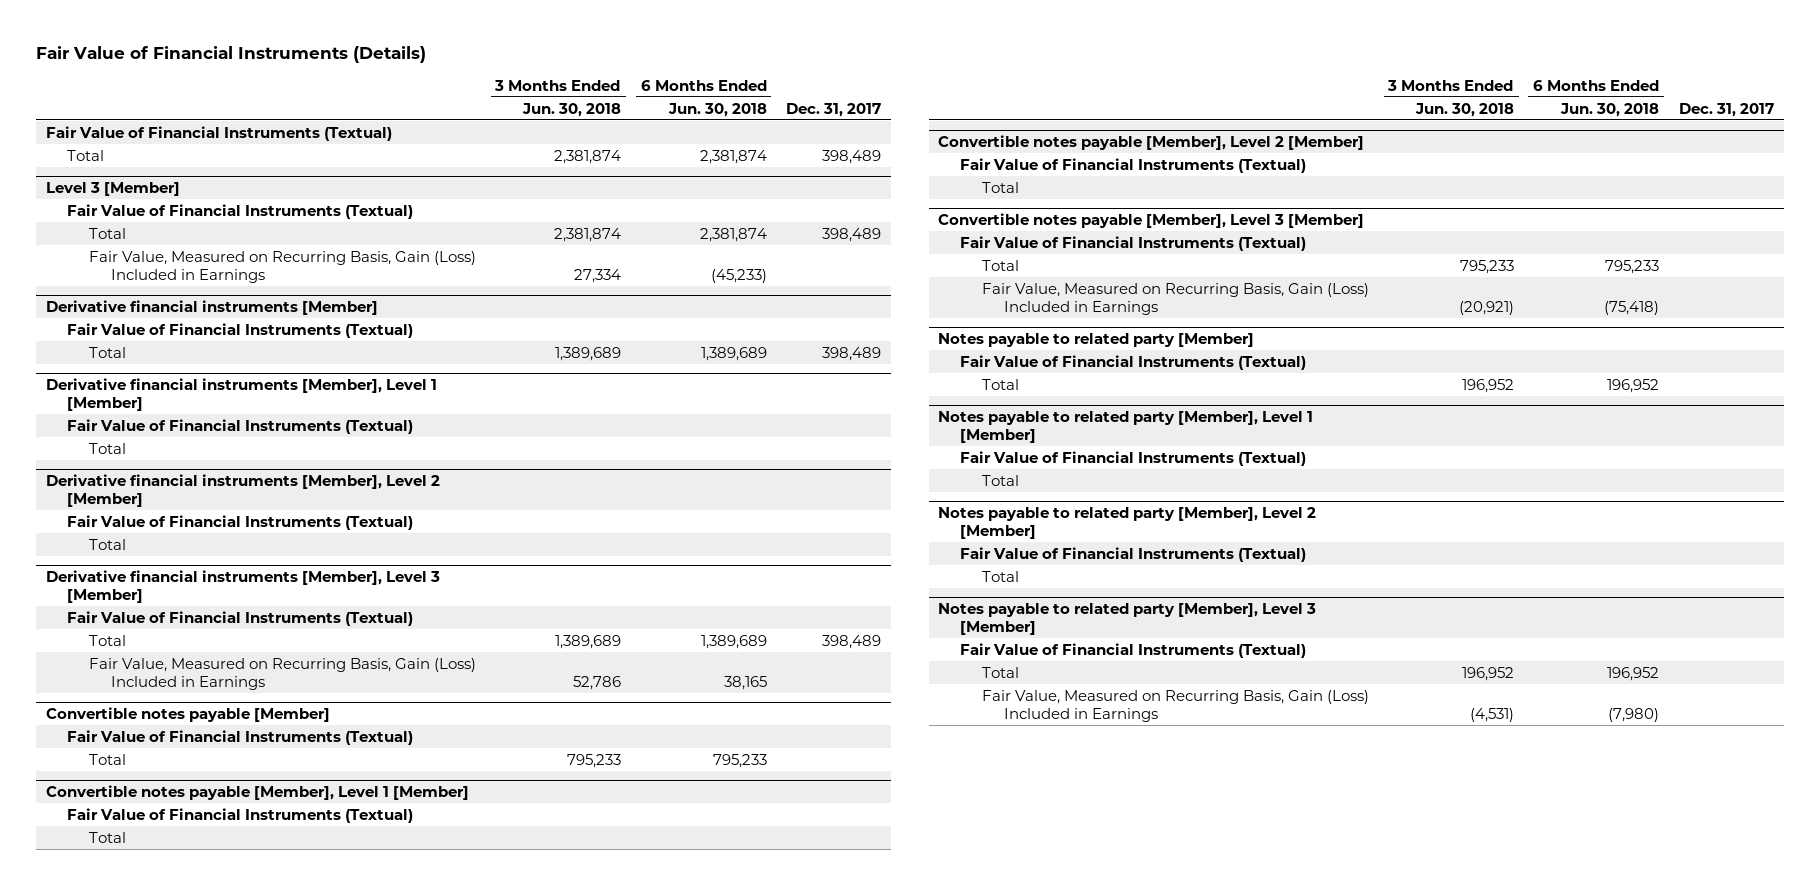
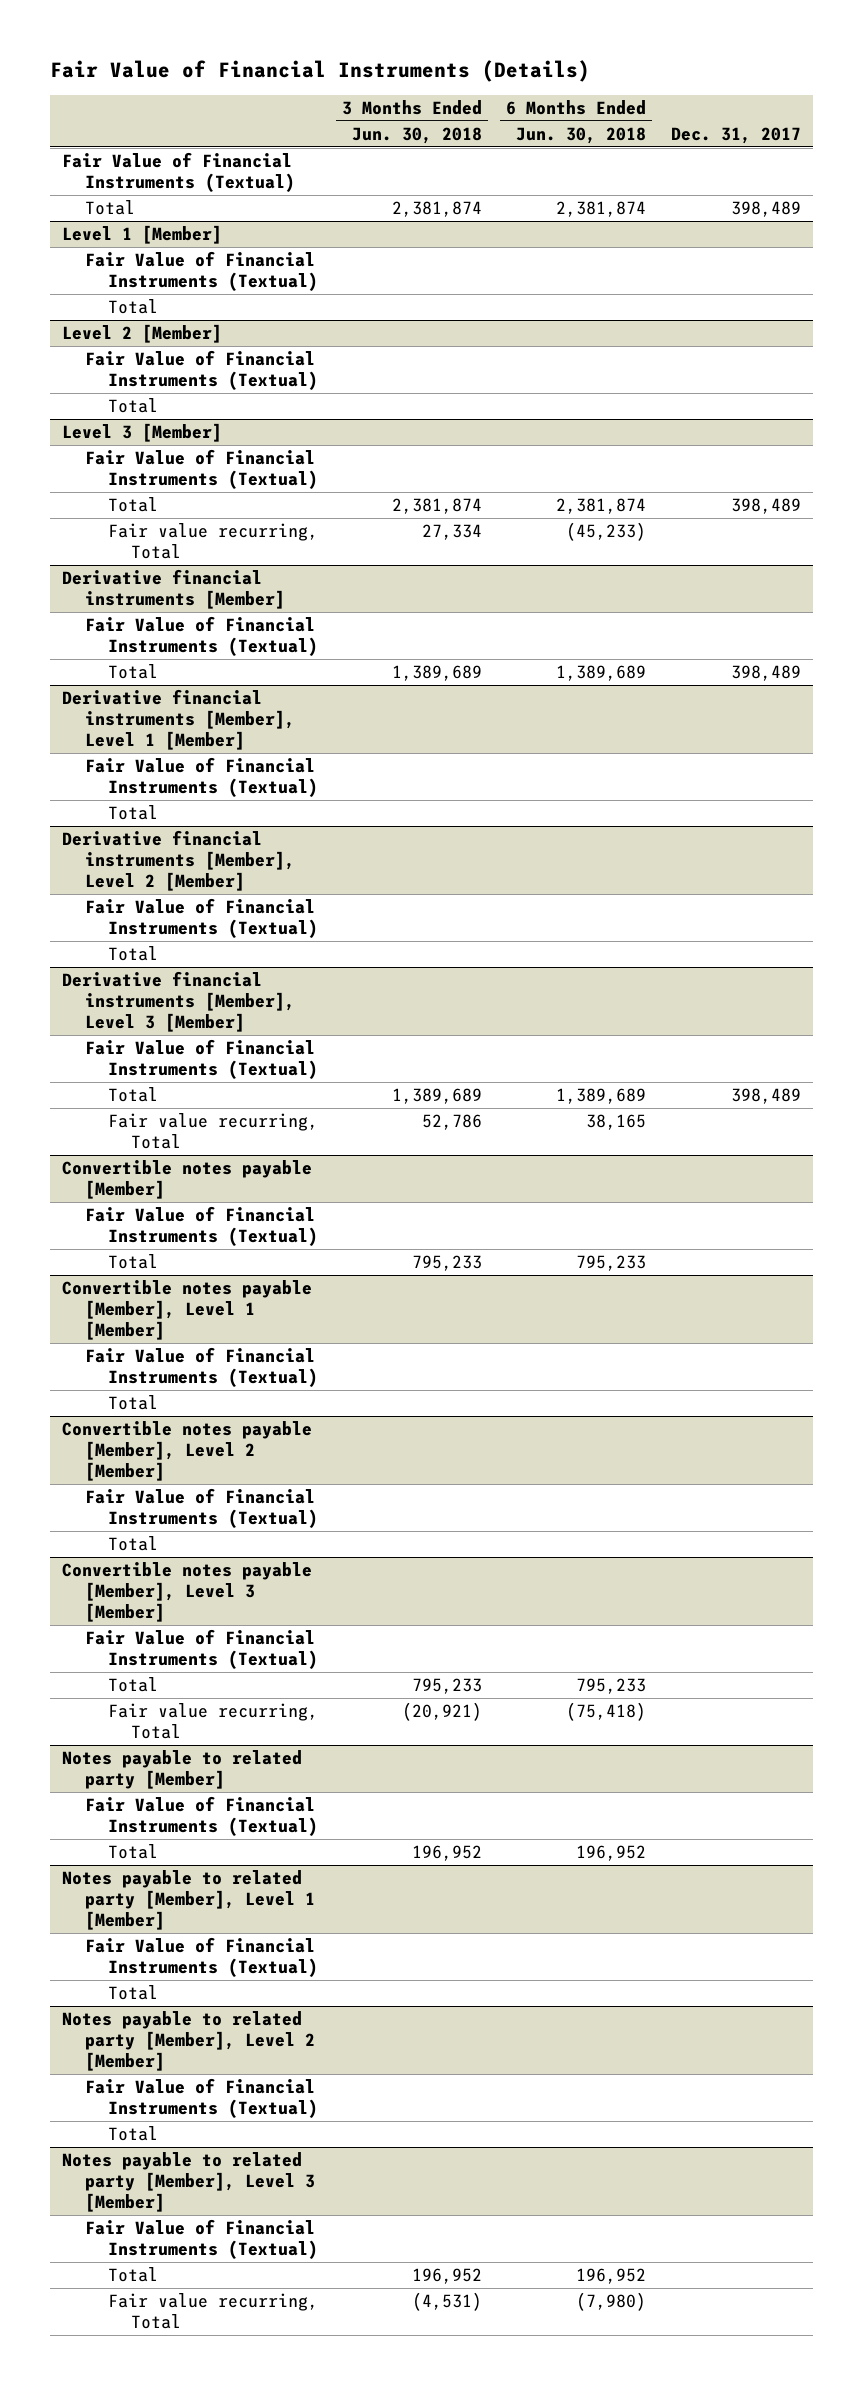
none -> [62,225,223,245] Level 1 [Member]
none -> [85,251,319,292] Fair Value of Financial Instruments (Textual)
none -> [108,299,159,315] Total
none -> [62,324,223,344] Level 2 [Member]
none -> [85,350,319,391] Fair Value of Financial Instruments (Textual)
none -> [108,398,159,414] Total
[89,250,477,283] Fair Value, Measured on Recurring Basis, Gain (Loss) Included in Earnings -> [108,523,319,560] Fair value recurring, Total
[89,657,477,690] Fair Value, Measured on Recurring Basis, Gain (Loss) Included in Earnings -> [108,1113,319,1150] Fair value recurring, Total
[981,282,1369,315] Fair Value, Measured on Recurring Basis, Gain (Loss) Included in Earnings -> [108,1703,319,1740] Fair value recurring, Total
[981,689,1369,722] Fair Value, Measured on Recurring Basis, Gain (Loss) Included in Earnings -> [108,2293,319,2330] Fair value recurring, Total

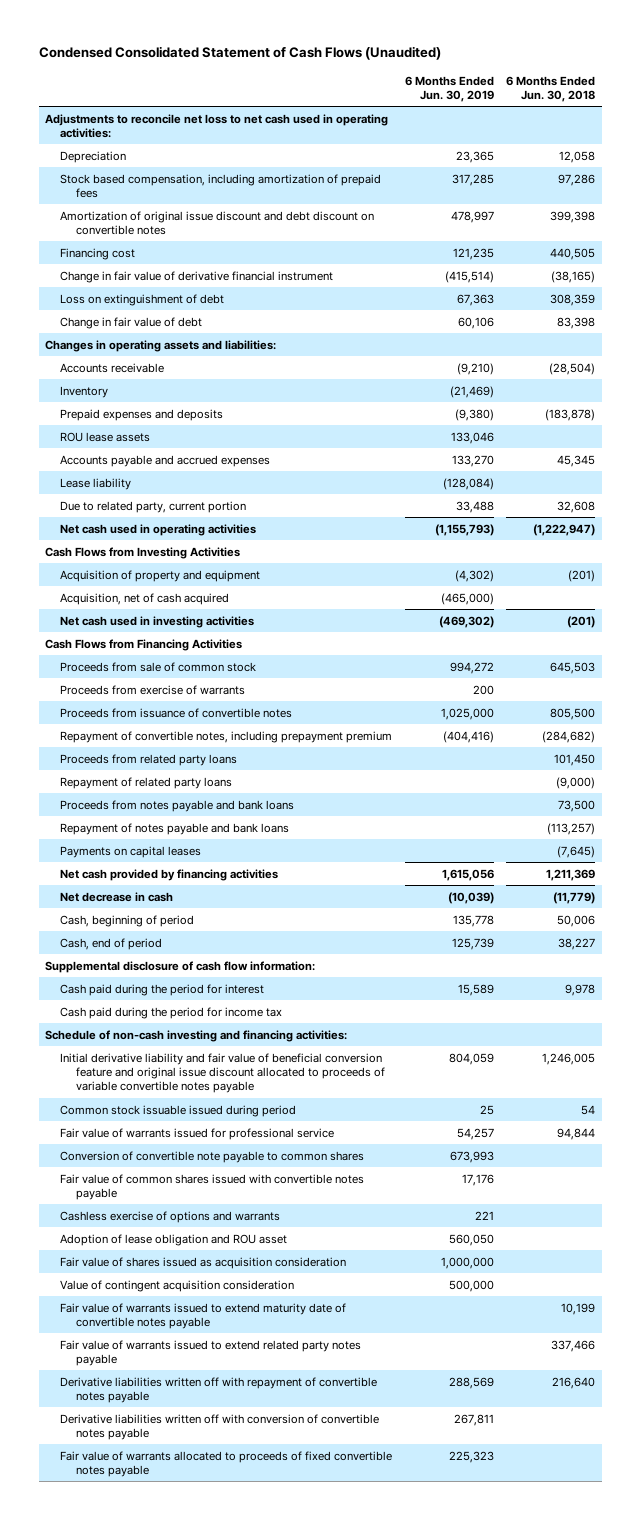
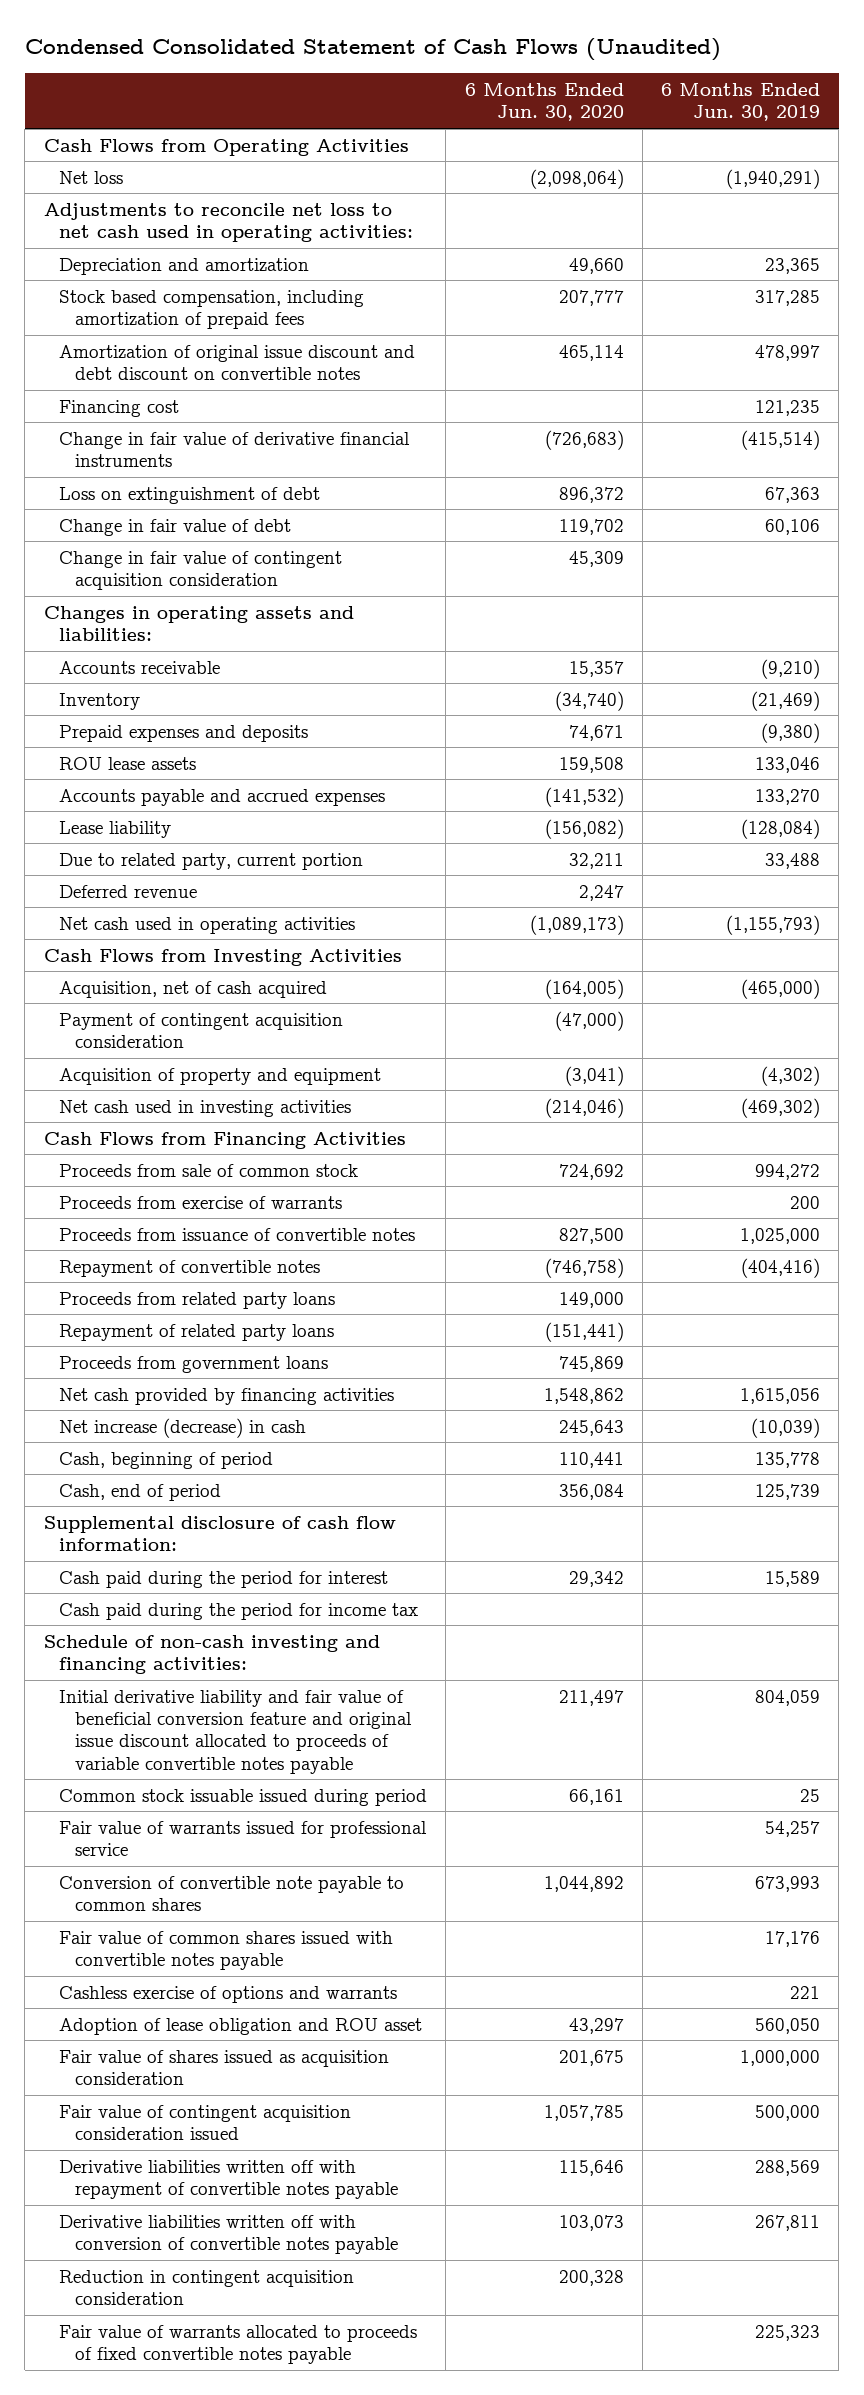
[506,75,596,102] 6 Months Ended Jun. 30, 2018 -> none
none -> [464,83,624,122] 6 Months Ended Jun. 30, 2020
none -> [43,138,409,156] Cash Flows from Operating Activities
none -> [59,170,124,184] Net loss
[60,150,127,163] Depreciation -> [59,257,310,275] Depreciation and amortization
[60,270,334,283] Change in fair value of derivative financial instrument -> [59,431,411,468] Change in fair value of derivative financial instruments
none -> [59,550,343,591] Change in fair value of contingent acquisition consideration
none -> [59,884,198,898] Deferred revenue
none -> [59,1012,344,1049] Payment of contingent acquisition consideration
[60,569,261,582] Acquisition of property and equipment -> [59,1067,382,1085] Acquisition of property and equipment
[60,730,393,743] Repayment of convertible notes, including prepayment premium -> [59,1259,321,1277] Repayment of convertible notes
[60,799,295,812] Proceeds from notes payable and bank loans -> none
[60,822,290,835] Repayment of notes payable and bank loans -> none
[60,845,202,858] Payments on capital leases -> none
none -> [59,1355,329,1373] Proceeds from government loans
[60,891,174,902] Net decrease in cash -> [59,1417,307,1438] Net increase (decrease) in cash
[60,1302,347,1329] Fair value of warrants issued to extend maturity date of convertible notes payable -> none
[60,1339,362,1366] Fair value of warrants issued to extend related party notes payable -> none
[60,1279,295,1292] Value of contingent acquisition consideration -> [59,2104,352,2141] Fair value of contingent acquisition consideration issued
none -> [59,2269,355,2306] Reduction in contingent acquisition consideration

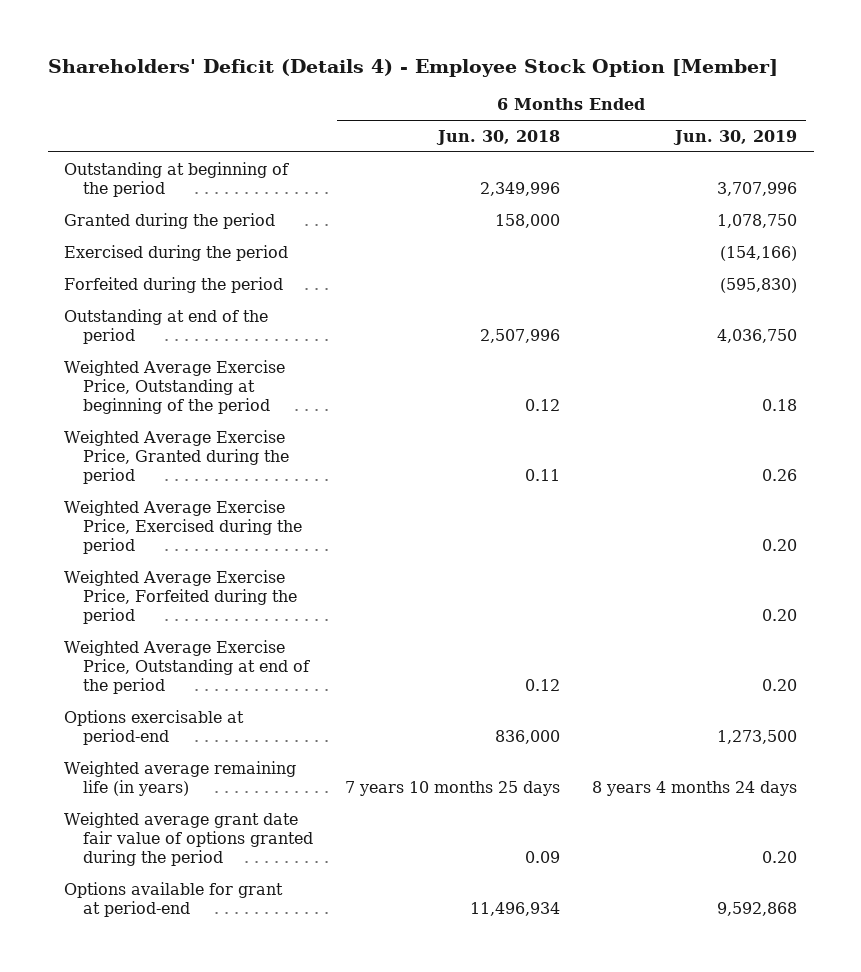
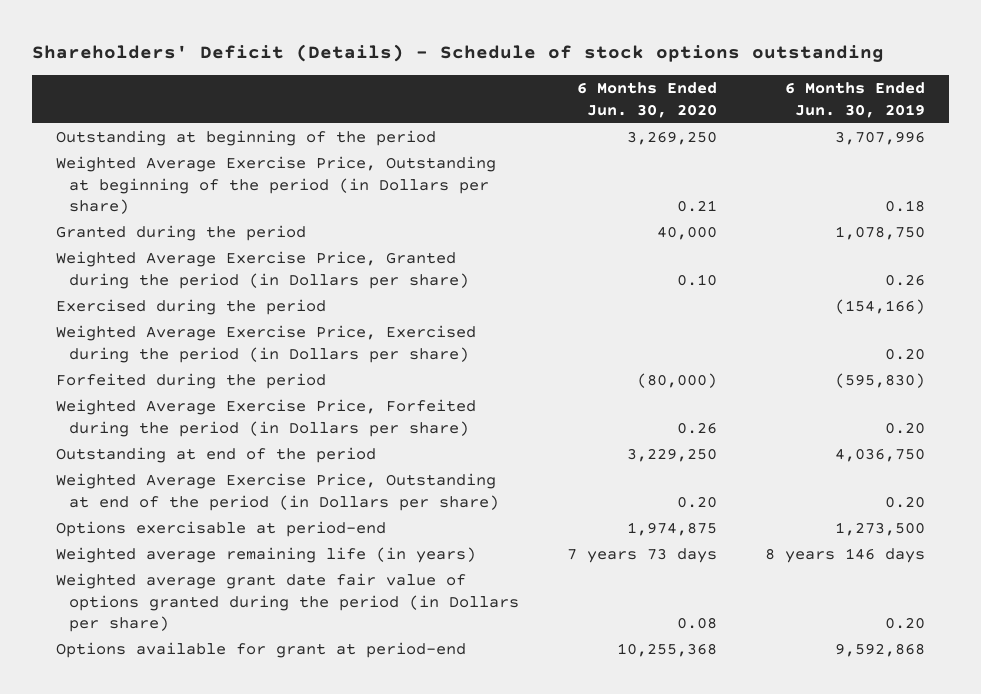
[47,58,778,77] Shareholders' Deficit (Details 4) - Employee Stock Option [Member] -> [32,44,885,63] Shareholders' Deficit (Details) - Schedule of stock options outstanding
[436,129,561,145] Jun. 30, 2018 -> none
none -> [576,82,717,118] 6 Months Ended Jun. 30, 2020
none -> [56,156,497,214] Weighted Average Exercise Price, Outstanding at beginning of the period (in Dollars per share)
none -> [56,251,469,289] Weighted Average Exercise Price, Granted during the period (in Dollars per share)
none -> [56,325,477,363] Weighted Average Exercise Price, Exercised during the period (in Dollars per share)
none -> [56,399,477,437] Weighted Average Exercise Price, Forfeited during the period (in Dollars per share)
[63,429,289,485] Weighted Average Exercise Price, Granted during the period -> none
[63,499,302,555] Weighted Average Exercise Price, Exercised during the period -> none
[63,569,297,625] Weighted Average Exercise Price, Forfeited during the period -> none
[63,639,310,695] Weighted Average Exercise Price, Outstanding at end of the period -> none
[63,359,285,415] Weighted Average Exercise Price, Outstanding at beginning of the period -> [56,473,499,511] Weighted Average Exercise Price, Outstanding at end of the period (in Dollars per share)
[762,399,798,412] 0.18 -> [885,495,926,508] 0.20
[592,781,798,797] 8 years 4 months 24 days -> [765,548,926,564] 8 years 146 days
[63,811,313,867] Weighted average grant date fair value of options granted during the period -> [56,573,519,632] Weighted average grant date fair value of options granted during the period (in Dollars per share)

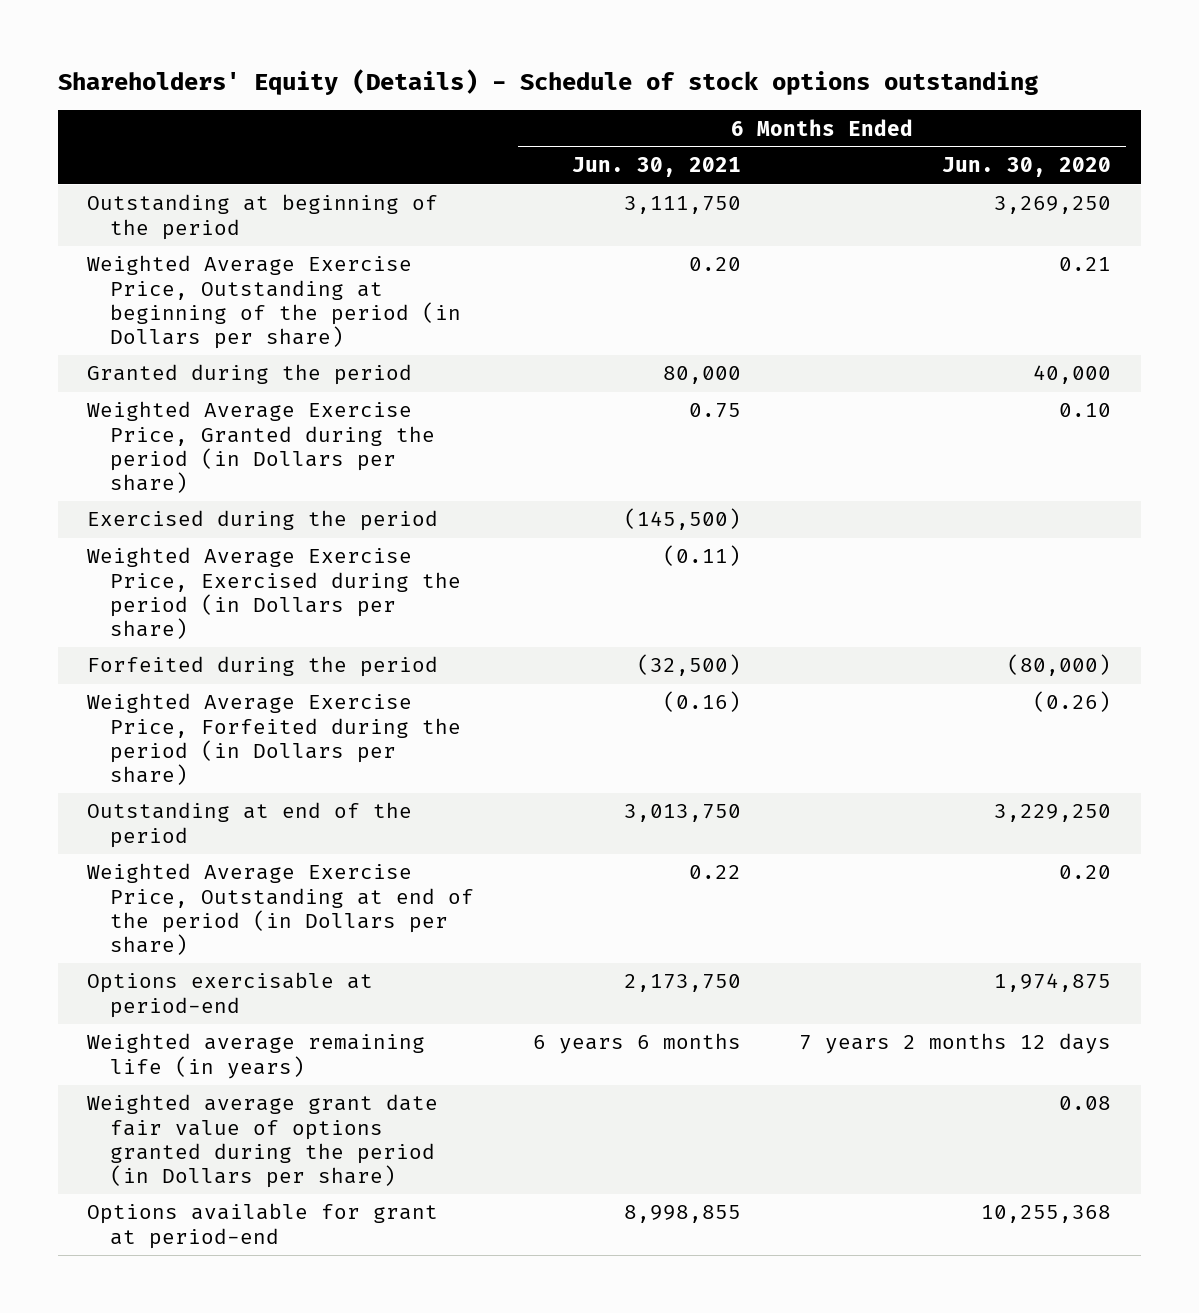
[32,44,885,63] Shareholders' Deficit (Details) - Schedule of stock options outstanding -> [58,68,1039,95] Shareholders' Equity (Details) - Schedule of stock options outstanding
[785,82,926,118] 6 Months Ended Jun. 30, 2019 -> none
none -> [571,157,741,178] Jun. 30, 2021
[676,421,717,434] 0.26 -> [1033,691,1112,713] (0.26)
[566,548,717,564] 7 years 73 days -> [799,1033,1112,1055] 7 years 2 months 12 days

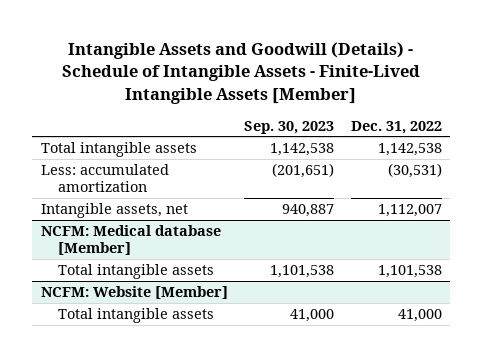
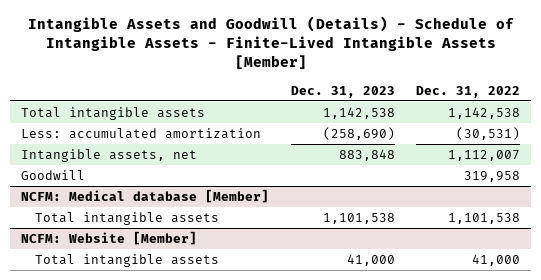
[244,120,335,134] Sep. 30, 2023 -> none
none -> [290,85,395,98] Dec. 31, 2023
none -> [21,169,86,180] Goodwill

